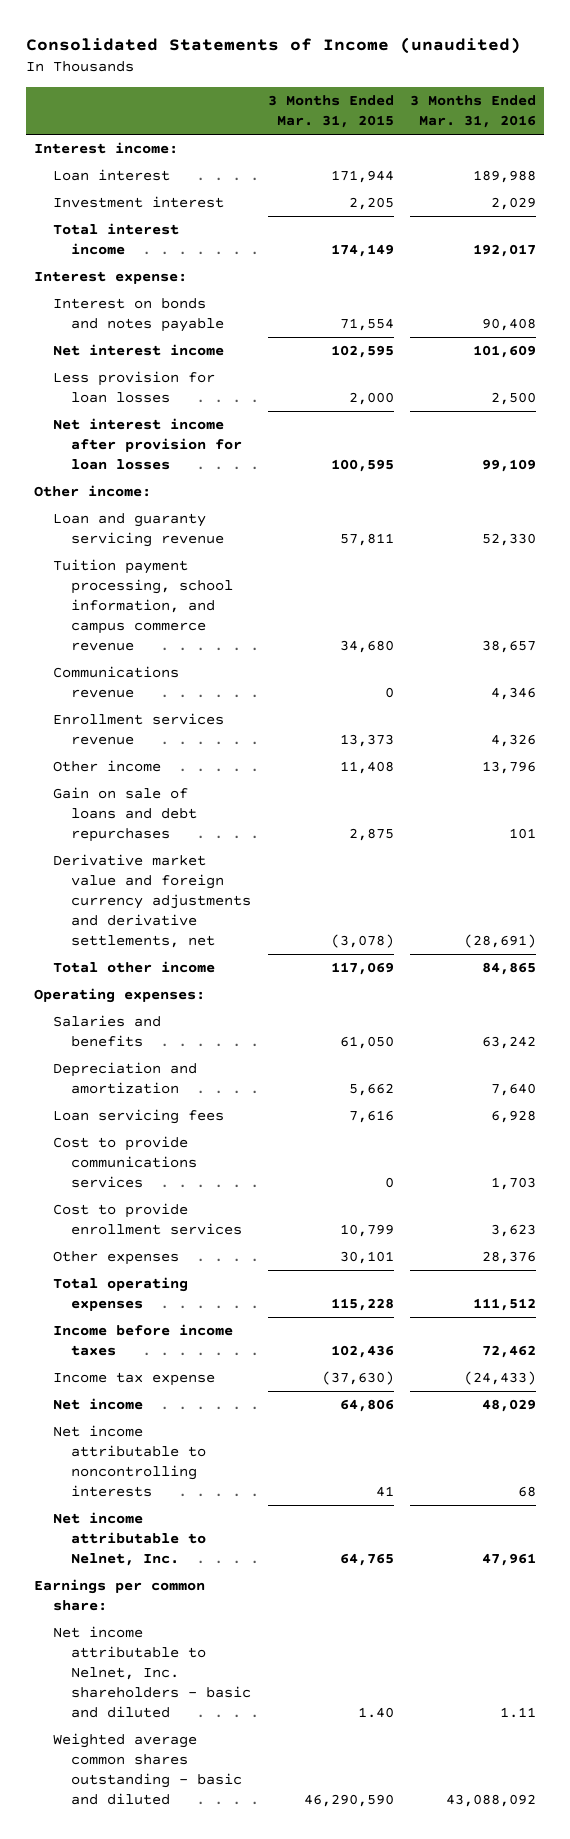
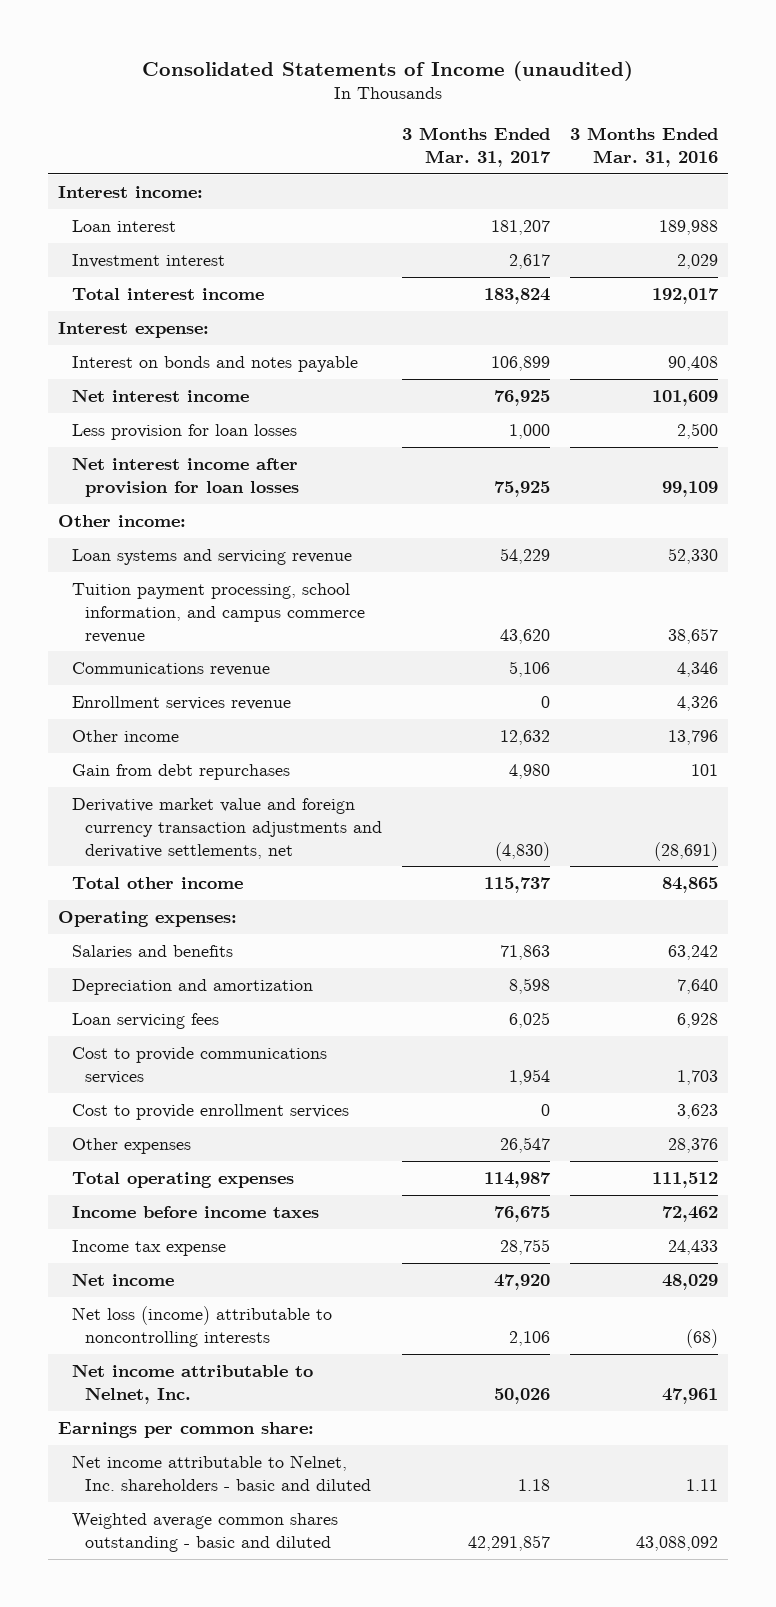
[267,95,394,129] 3 Months Ended Mar. 31, 2015 -> none
none -> [402,126,552,167] 3 Months Ended Mar. 31, 2017
[52,513,225,548] Loan and guaranty servicing revenue -> [71,549,352,566] Loan systems and servicing revenue
[52,787,198,842] Gain on sale of loans and debt repurchases -> [71,764,290,781] Gain from debt repurchases
[52,854,252,948] Derivative market value and foreign currency adjustments and derivative settlements, net -> [71,798,383,859] Derivative market value and foreign currency transaction adjustments and derivative settlements, net
[464,1371,537,1386] (24,433) -> [667,1240,718,1256] 24,433
[52,1425,207,1497] Net income attributable to noncontrolling interests -> [71,1306,332,1347] Net loss (income) attributable to noncontrolling interests
[518,1485,537,1497] 68 -> [685,1328,718,1348] (68)

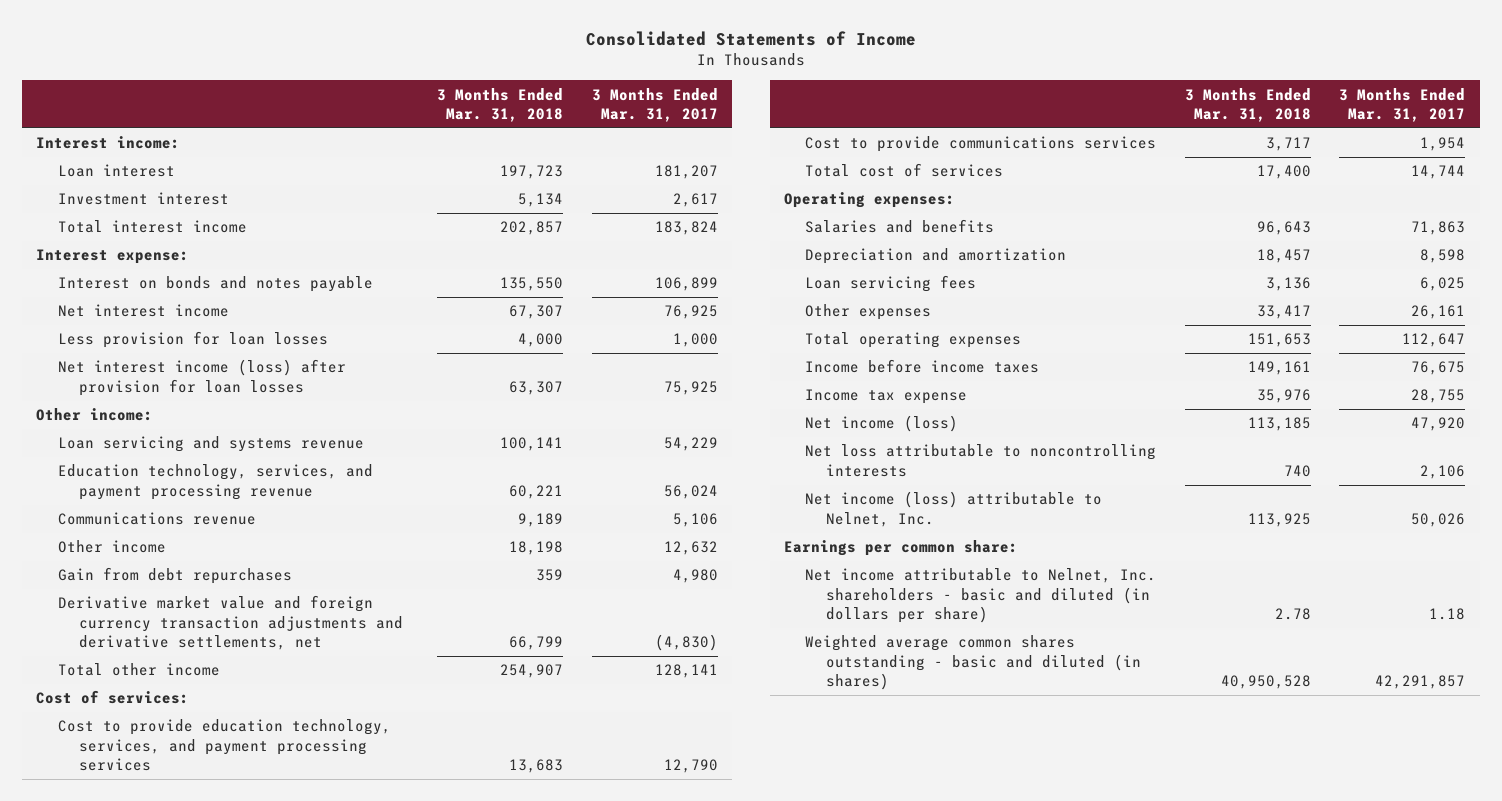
[141,60,633,81] Consolidated Statements of Income (unaudited) -> [585,31,916,47] Consolidated Statements of Income
[569,126,718,167] 3 Months Ended Mar. 31, 2016 -> none
none -> [437,87,564,123] 3 Months Ended Mar. 31, 2018
[71,457,300,497] Net interest income after provision for loan losses -> [57,359,346,396] Net interest income (loss) after provision for loan losses
[71,583,366,643] Tuition payment processing, school information, and campus commerce revenue -> none
[71,549,352,566] Loan systems and servicing revenue -> [57,436,364,453] Loan servicing and systems revenue
none -> [57,464,373,500] Education technology, services, and payment processing revenue
[71,696,291,711] Enrollment services revenue -> none
[484,877,552,894] 115,737 -> [654,664,718,679] 128,141
none -> [36,690,190,705] Cost of services:
none -> [57,719,391,771] Cost to provide education technology, services, and payment processing services
[71,1047,327,1084] Cost to provide communications services -> [805,136,1157,153] Cost to provide communications services
none -> [805,163,1004,178] Total cost of services
[71,1104,349,1121] Cost to provide enrollment services -> none
[500,1137,551,1154] 26,547 -> [1411,305,1466,320] 26,161
[484,1172,552,1189] 114,987 -> [1402,333,1466,348] 112,647
[71,1273,174,1287] Net income -> [805,415,959,433] Net income (loss)
[71,1306,332,1347] Net loss (income) attributable to noncontrolling interests -> [805,444,1157,477] Net loss attributable to noncontrolling interests
[71,1364,313,1404] Net income attributable to Nelnet, Inc. -> [805,491,1103,527] Net income (loss) attributable to Nelnet, Inc.
[71,1455,372,1491] Net income attributable to Nelnet, Inc. shareholders - basic and diluted -> [805,568,1157,623] Net income attributable to Nelnet, Inc. shareholders - basic and diluted (in dollars per share)
[71,1513,338,1552] Weighted average common shares outstanding - basic and diluted -> [805,635,1142,690] Weighted average common shares outstanding - basic and diluted (in shares)

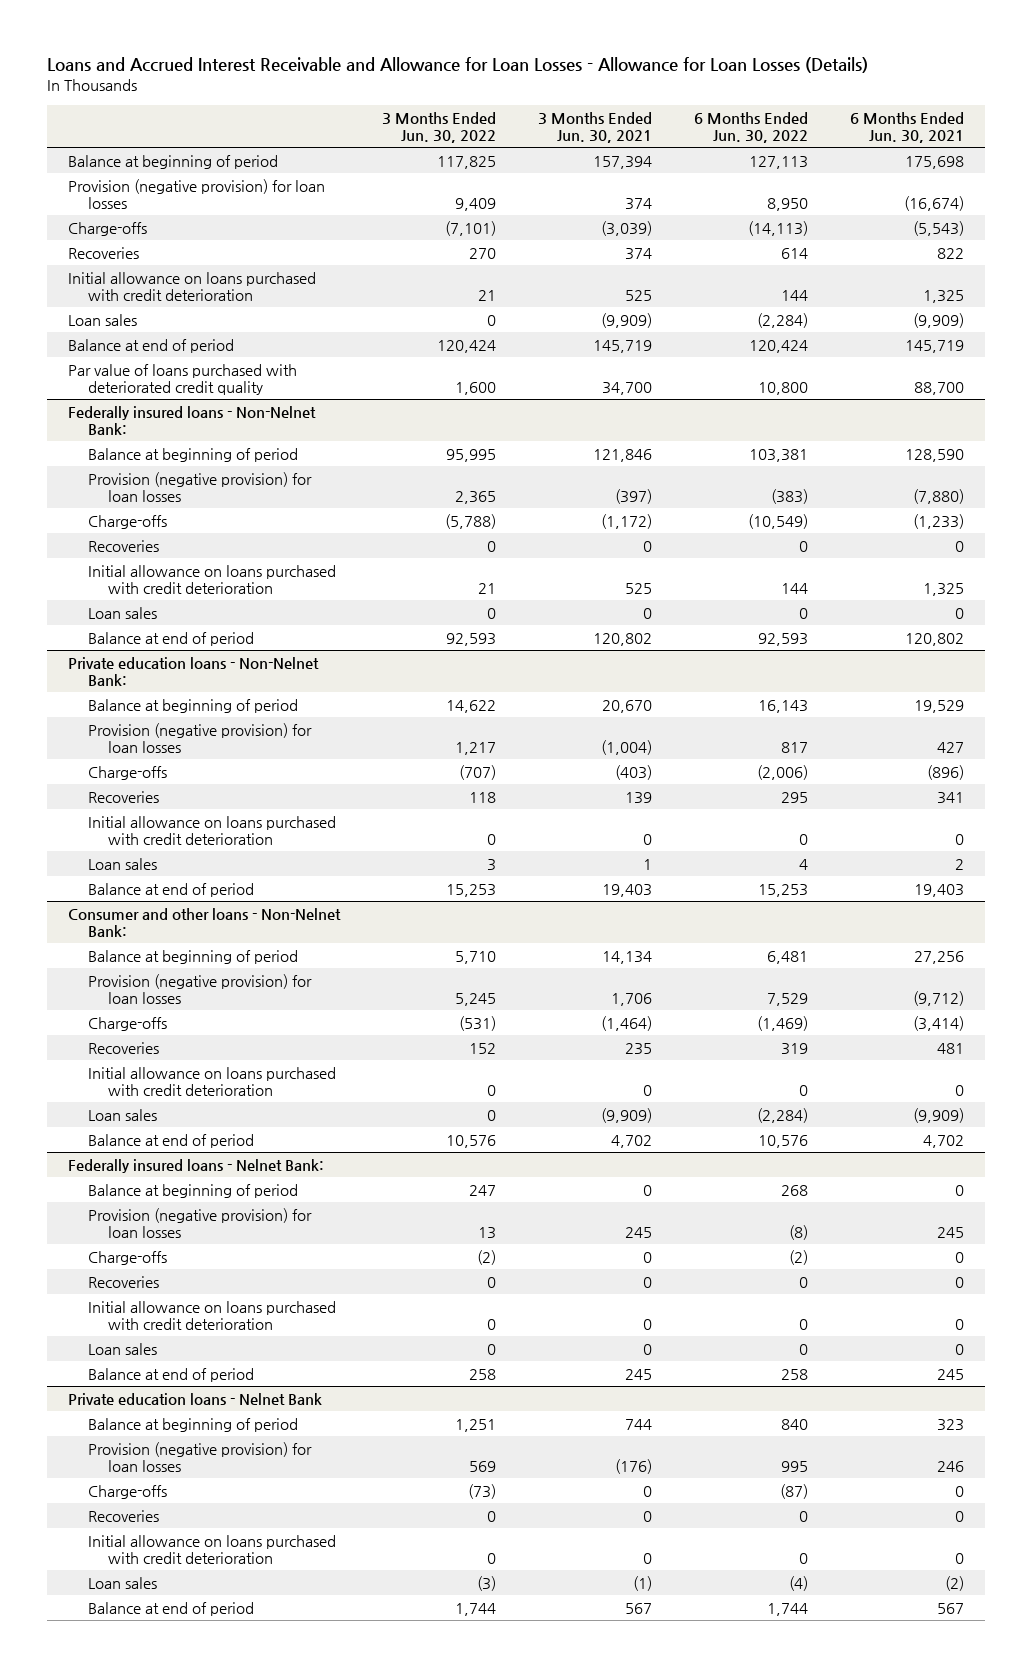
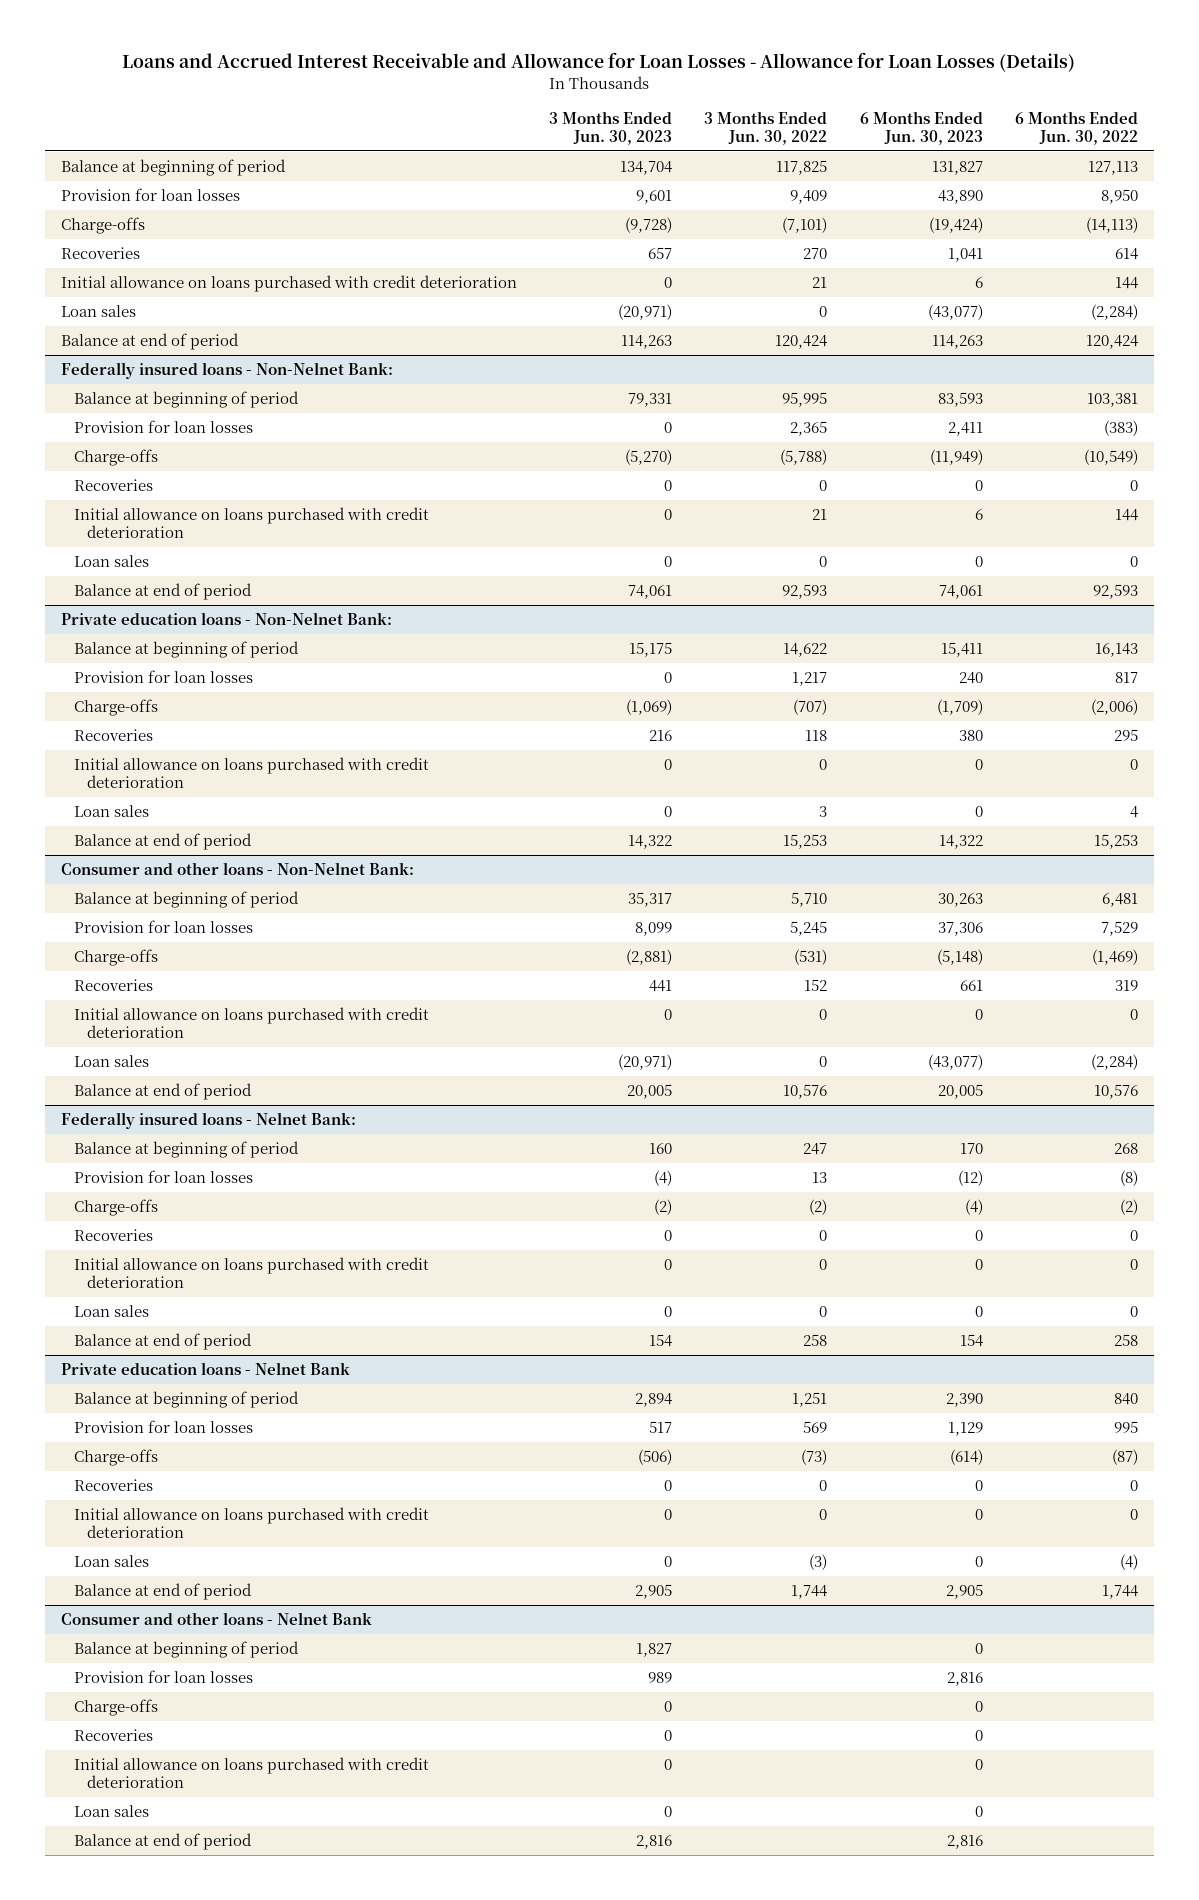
[538,111,653,143] 3 Months Ended Jun. 30, 2021 -> none
[850,111,965,143] 6 Months Ended Jun. 30, 2021 -> none
none -> [549,111,673,145] 3 Months Ended Jun. 30, 2023
none -> [859,111,983,145] 6 Months Ended Jun. 30, 2023
[68,178,326,209] Provision (negative provision) for loan losses -> [60,188,240,202] Provision for loan losses
[68,363,298,395] Par value of loans purchased with deteriorated credit quality -> none
[88,471,313,502] Provision (negative provision) for loan losses -> [74,420,254,434] Provision for loan losses
[88,722,313,753] Provision (negative provision) for loan losses -> [74,670,254,684] Provision for loan losses
[88,973,313,1004] Provision (negative provision) for loan losses -> [74,920,254,934] Provision for loan losses
[88,1207,313,1238] Provision (negative provision) for loan losses -> [74,1170,254,1184] Provision for loan losses
[88,1441,313,1472] Provision (negative provision) for loan losses -> [74,1420,254,1434] Provision for loan losses
none -> [60,1612,372,1626] Consumer and other loans - Nelnet Bank
none -> [74,1641,300,1659] Balance at beginning of period
none -> [74,1670,254,1684] Provision for loan losses
none -> [74,1699,159,1717] Charge-offs
none -> [74,1729,154,1742] Recoveries
none -> [74,1757,430,1788] Initial allowance on loans purchased with credit deterioration
none -> [74,1805,150,1818] Loan sales
none -> [74,1833,253,1851] Balance at end of period

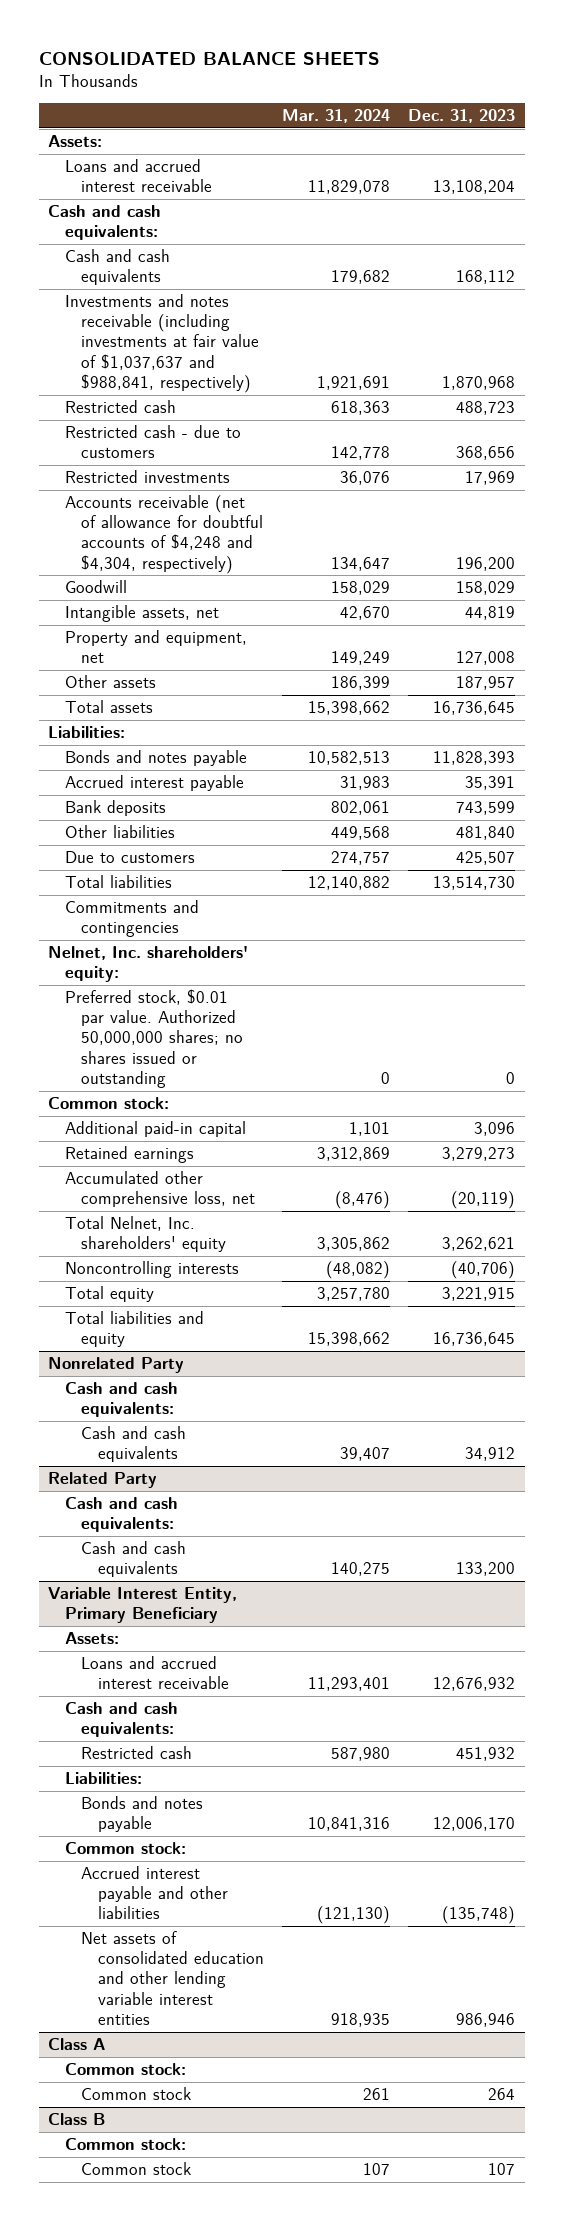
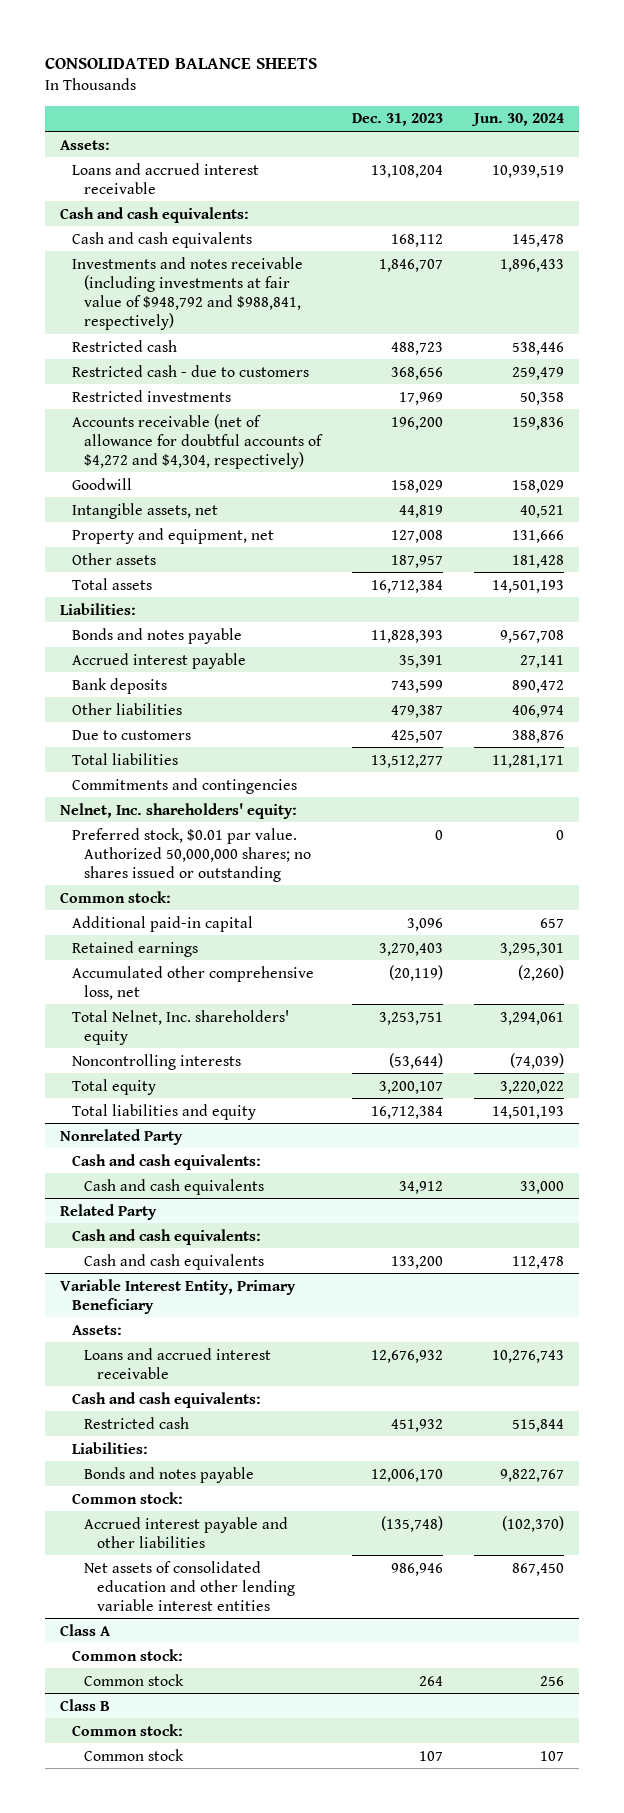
[282,109,391,124] Mar. 31, 2024 -> none
none -> [471,113,565,127] Jun. 30, 2024
[64,294,260,393] Investments and notes receivable (including investments at fair value of $1,037,637 and $988,841, respectively) -> [72,256,304,330] Investments and notes receivable (including investments at fair value of $948,792 and $988,841, respectively)
[442,375,516,390] 1,870,968 -> [379,258,444,272] 1,846,707
[64,495,264,574] Accounts receivable (net of allowance for doubtful accounts of $4,248 and $4,304, respectively) -> [72,413,324,469] Accounts receivable (net of allowance for doubtful accounts of $4,272 and $4,304, respectively)
[433,701,516,716] 16,736,645 -> [371,579,444,593] 16,712,384
[456,826,516,841] 481,840 -> [391,704,444,718] 479,387
[433,876,516,891] 13,514,730 -> [371,754,444,768] 13,512,277
[442,1147,516,1162] 3,279,273 -> [379,942,444,956] 3,270,403
[442,1237,516,1252] 3,262,621 -> [379,1011,444,1025] 3,253,751
[451,1261,516,1280] (40,706) -> [389,1052,444,1069] (53,644)
[442,1287,516,1302] 3,221,915 -> [379,1080,444,1094] 3,200,107
[433,1332,516,1347] 16,736,645 -> [371,1105,444,1119] 16,712,384

